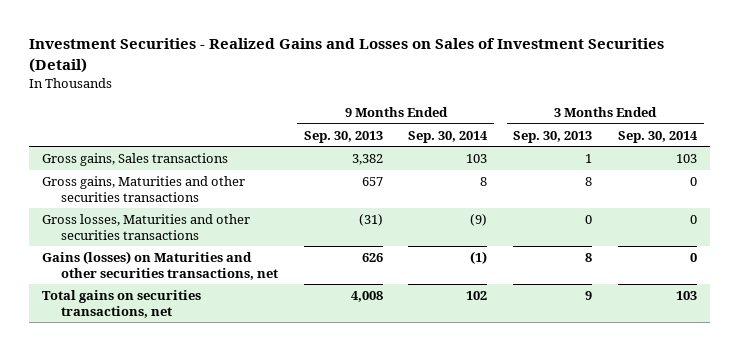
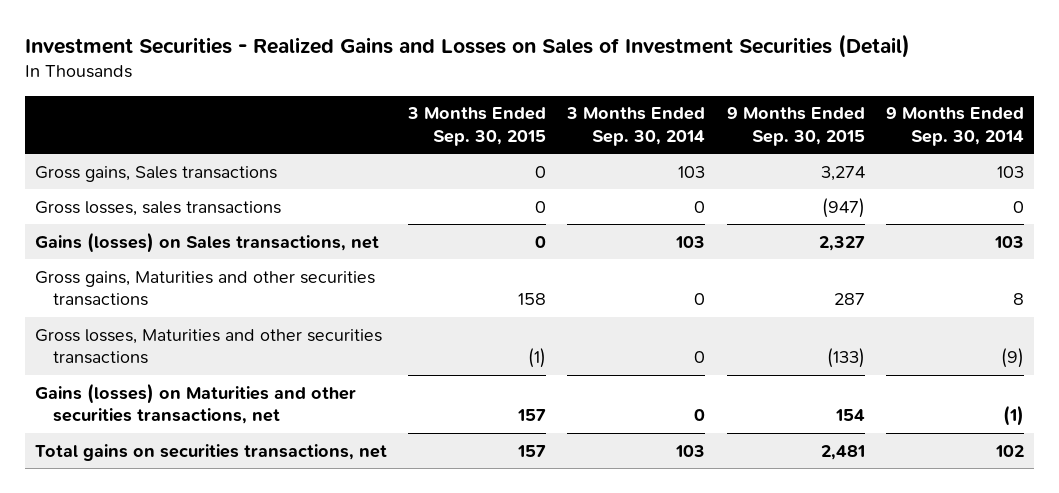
[303,130,383,143] Sep. 30, 2013 -> none
[513,130,593,143] Sep. 30, 2013 -> none
none -> [407,107,547,146] 3 Months Ended Sep. 30, 2015
none -> [726,107,865,146] 9 Months Ended Sep. 30, 2015
none -> [35,200,282,216] Gross losses, sales transactions
none -> [35,231,380,253] Gains (losses) on Sales transactions, net

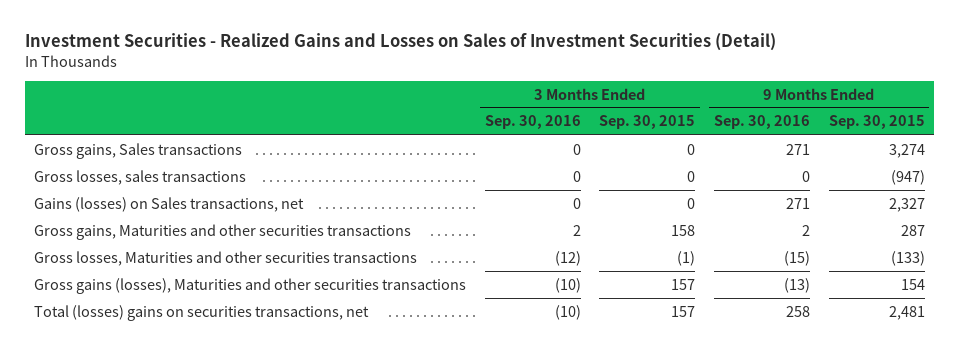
[566,107,706,146] 3 Months Ended Sep. 30, 2014 -> none
[885,107,1024,146] 9 Months Ended Sep. 30, 2014 -> none
none -> [484,115,581,130] Sep. 30, 2016
none -> [714,115,811,130] Sep. 30, 2016
[35,382,357,425] Gains (losses) on Maturities and other securities transactions, net -> [34,277,467,294] Gross gains (losses), Maturities and other securities transactions
[35,443,388,461] Total gains on securities transactions, net -> [34,304,370,321] Total (losses) gains on securities transactions, net

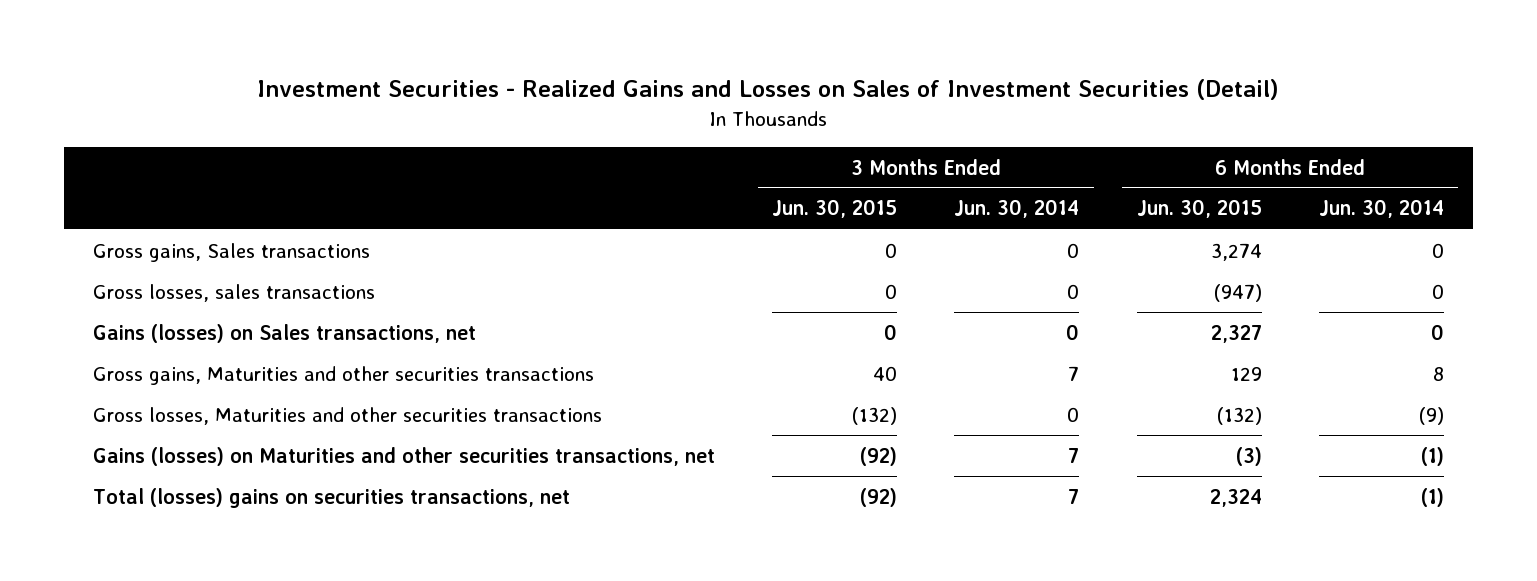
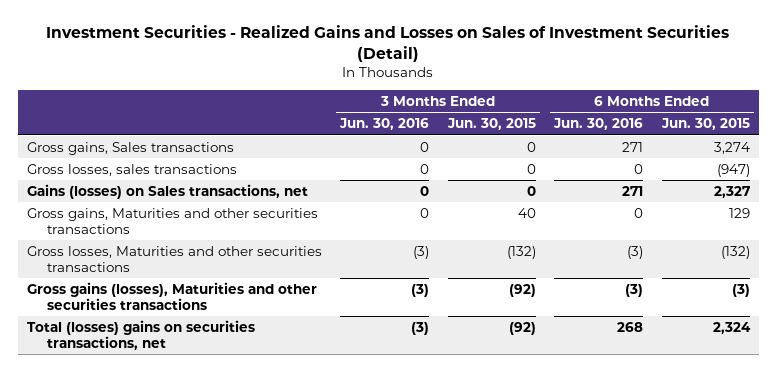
[954,199,1080,219] Jun. 30, 2014 -> none
[1318,199,1444,219] Jun. 30, 2014 -> none
none -> [339,118,430,131] Jun. 30, 2016
none -> [553,118,644,131] Jun. 30, 2016
[92,446,715,466] Gains (losses) on Maturities and other securities transactions, net -> [26,281,317,310] Gross gains (losses), Maturities and other securities transactions

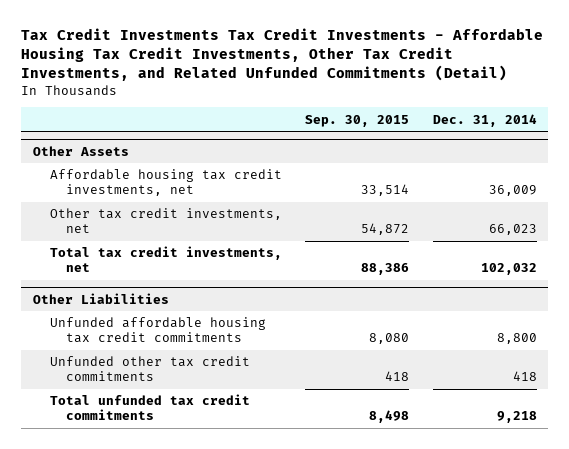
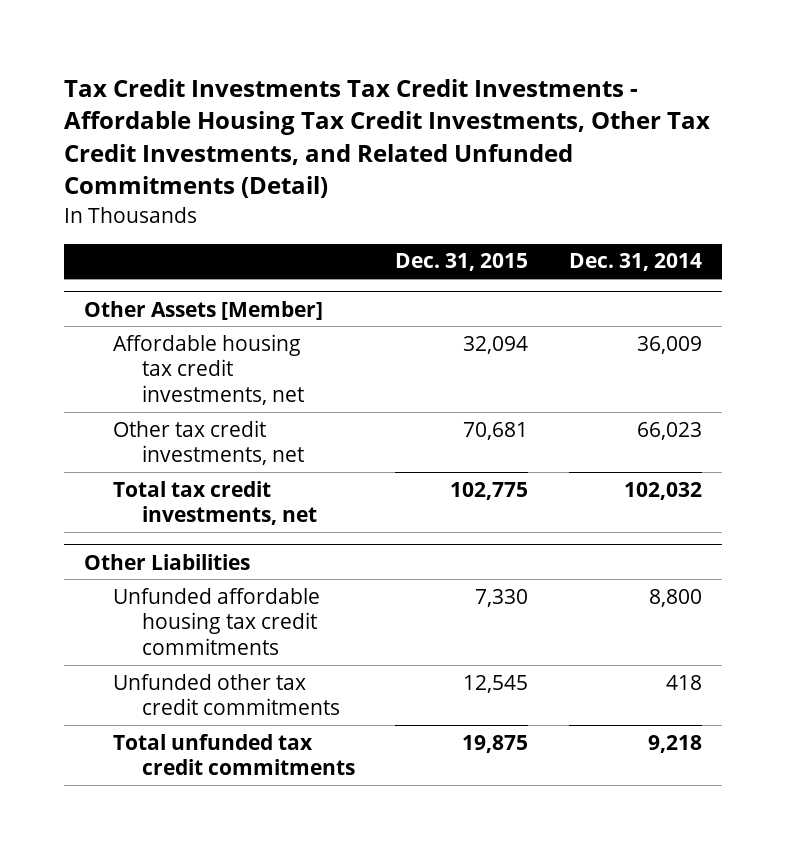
[305,114,410,127] Sep. 30, 2015 -> none
none -> [395,253,529,272] Dec. 31, 2015
[32,145,129,156] Other Assets -> [84,300,324,320] Other Assets [Member]

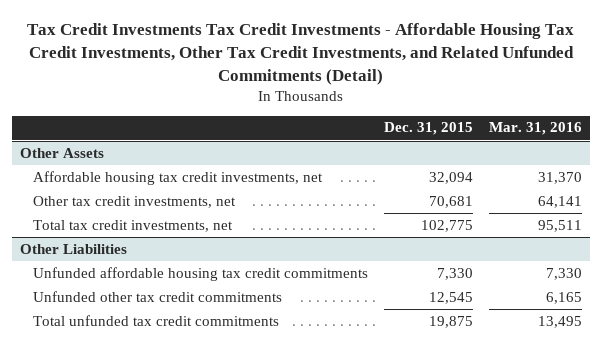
[568,253,702,272] Dec. 31, 2014 -> none
none -> [488,122,582,136] Mar. 31, 2016
[84,300,324,320] Other Assets [Member] -> [19,147,104,158] Other Assets

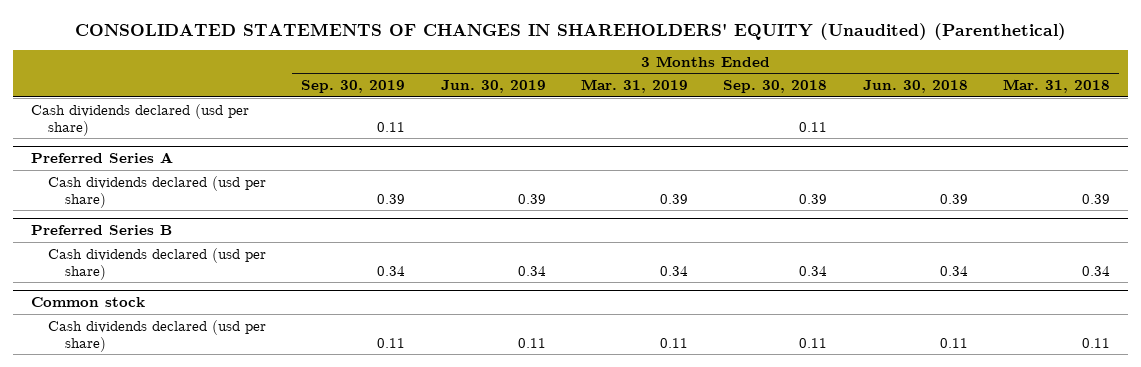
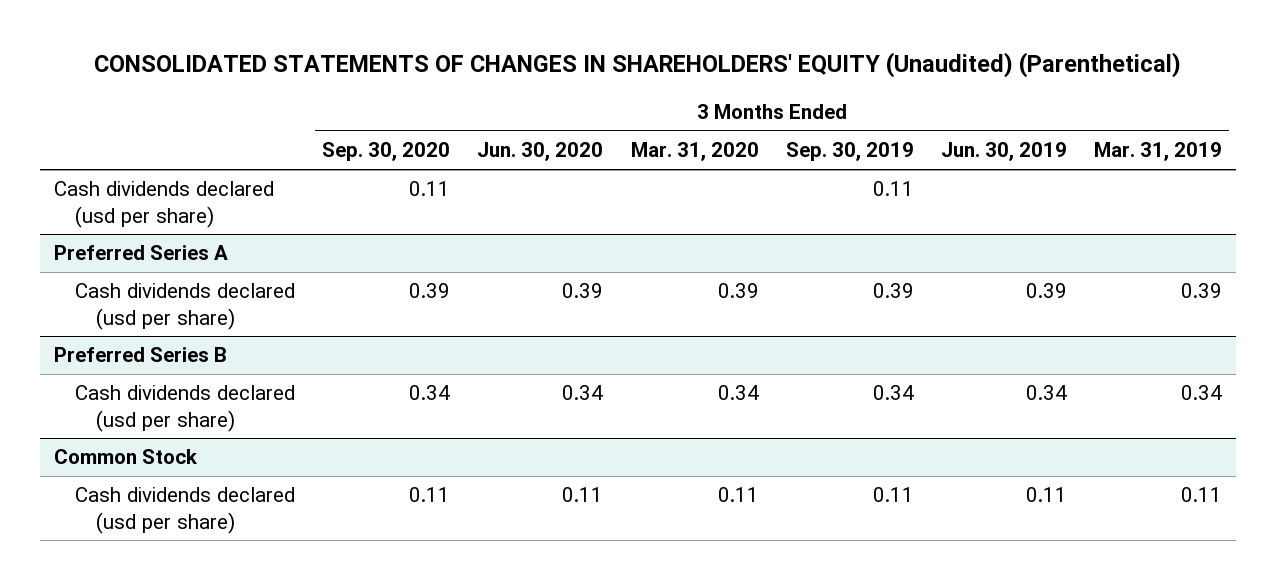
[723,79,828,93] Sep. 30, 2018 -> none
[862,79,968,93] Jun. 30, 2018 -> none
[1003,78,1111,93] Mar. 31, 2018 -> none
none -> [322,142,451,162] Sep. 30, 2020
none -> [477,142,604,162] Jun. 30, 2020
none -> [630,142,759,162] Mar. 31, 2020
[31,297,146,308] Common stock -> [53,449,198,465] Common Stock

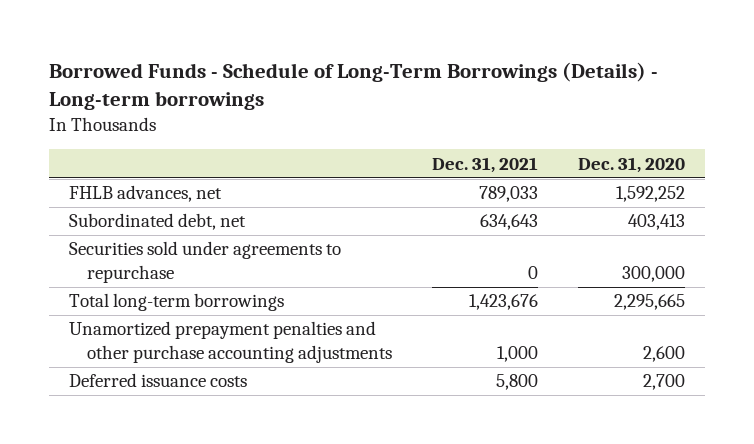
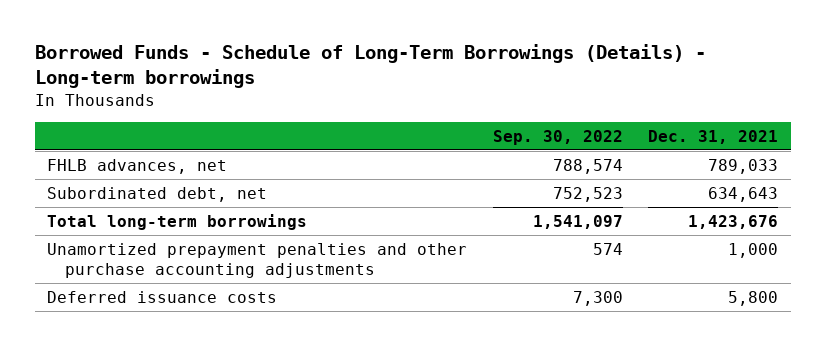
[578,156,686,173] Dec. 31, 2020 -> none
none -> [492,129,623,145] Sep. 30, 2022
[69,241,342,284] Securities sold under agreements to repurchase -> none

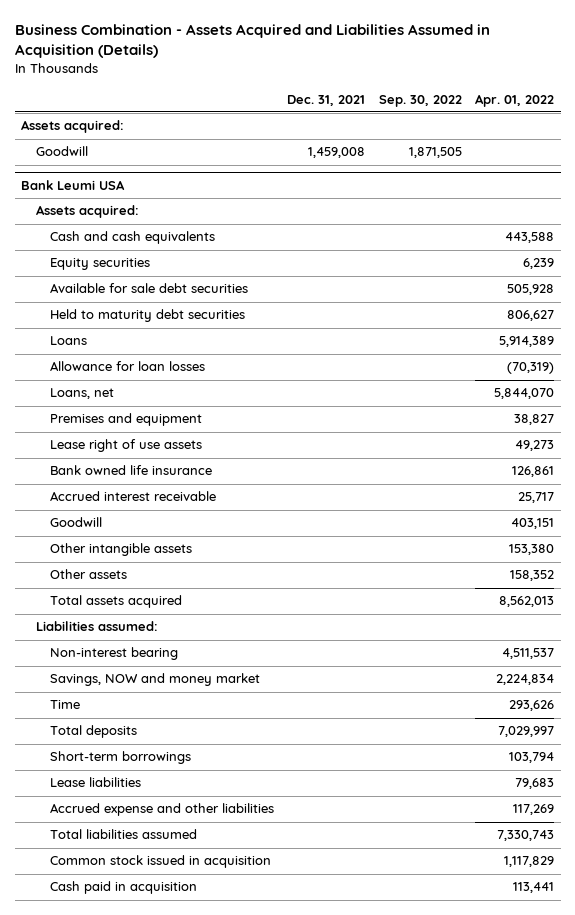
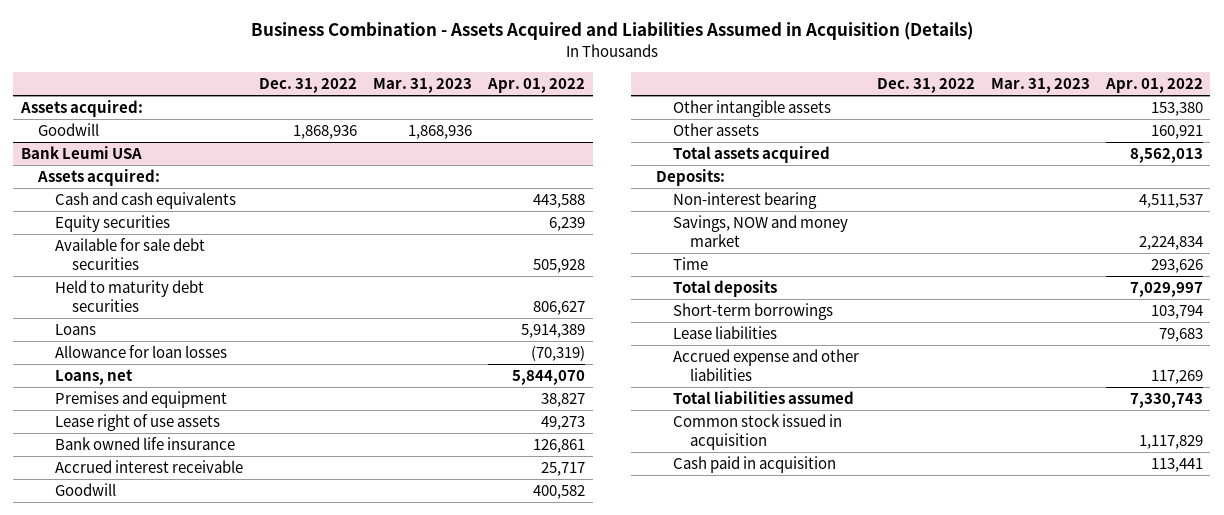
[287,94,366,106] Dec. 31, 2021 -> none
[378,94,462,107] Sep. 30, 2022 -> none
none -> [259,77,358,93] Dec. 31, 2022
none -> [373,77,473,93] Mar. 31, 2023
[510,518,554,530] 403,151 -> [533,485,586,500] 400,582
[509,570,554,582] 158,352 -> [1150,125,1203,140] 160,921
[35,621,158,632] Liabilities assumed: -> none
none -> [655,169,725,187] Deposits:

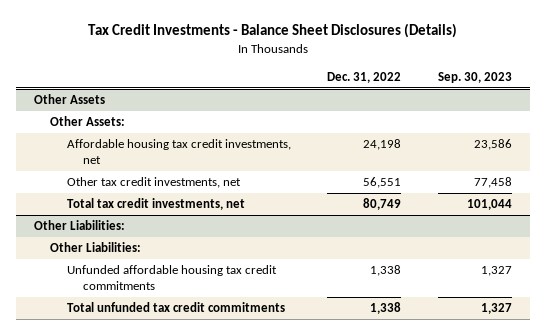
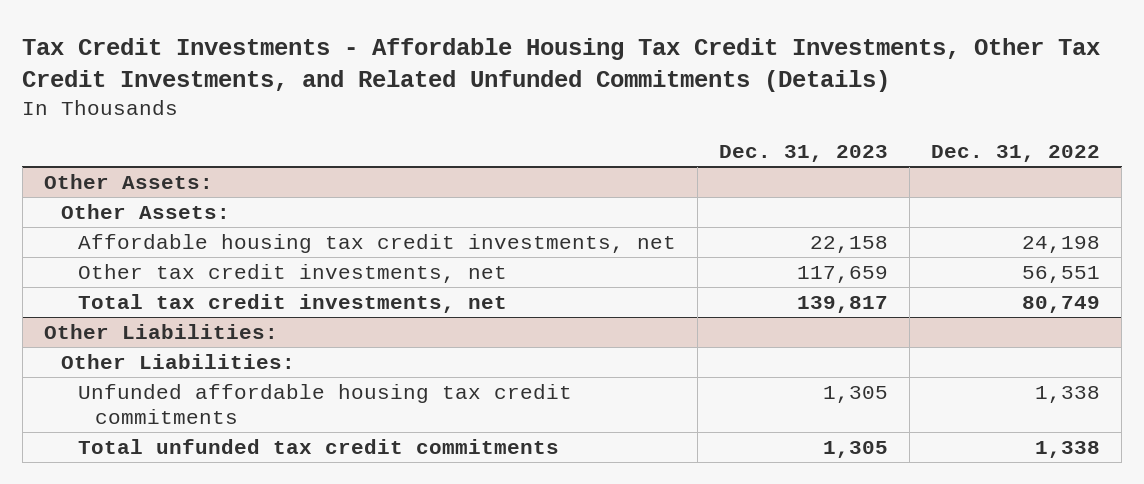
[88,23,458,39] Tax Credit Investments - Balance Sheet Disclosures (Details) -> [22,37,1101,92] Tax Credit Investments - Affordable Housing Tax Credit Investments, Other Tax Credit Investments, and Related Unfunded Commitments (Details)
[438,71,513,83] Sep. 30, 2023 -> none
none -> [719,144,889,162] Dec. 31, 2023
[34,94,106,105] Other Assets -> [43,173,213,189] Other Assets:

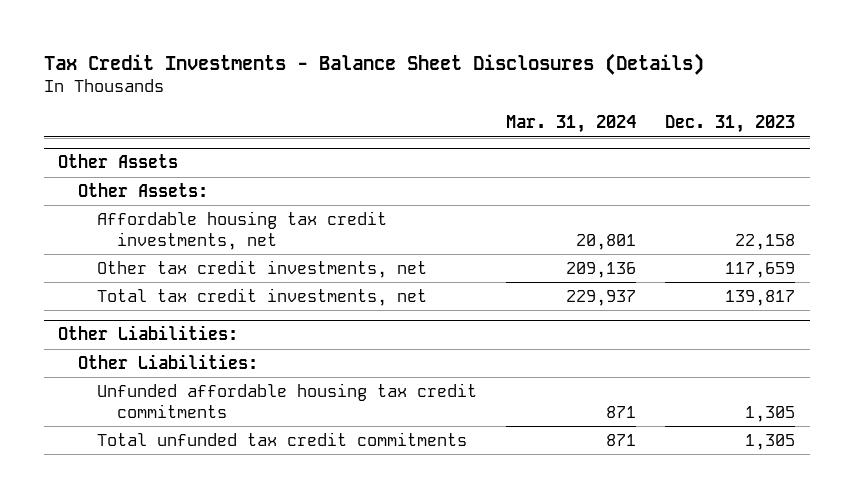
[22,37,1101,92] Tax Credit Investments - Affordable Housing Tax Credit Investments, Other Tax Credit Investments, and Related Unfunded Commitments (Details) -> [43,52,704,75] Tax Credit Investments - Balance Sheet Disclosures (Details)
[931,144,1101,162] Dec. 31, 2022 -> none
none -> [506,115,637,134] Mar. 31, 2024
[43,173,213,189] Other Assets: -> [58,154,179,169] Other Assets

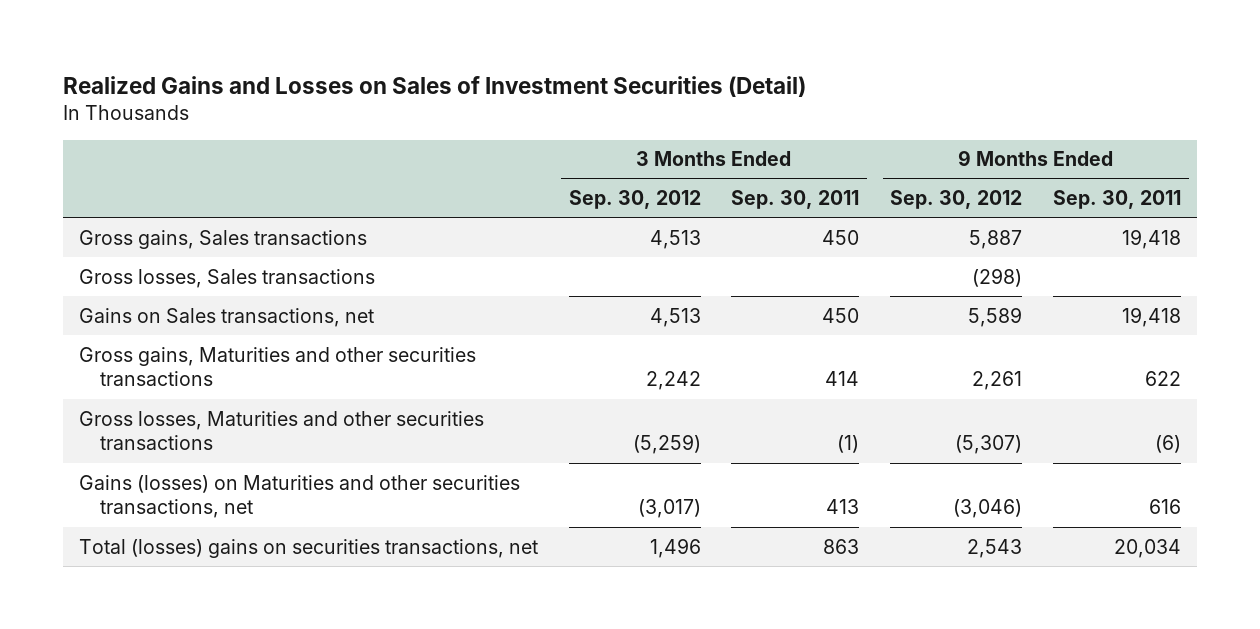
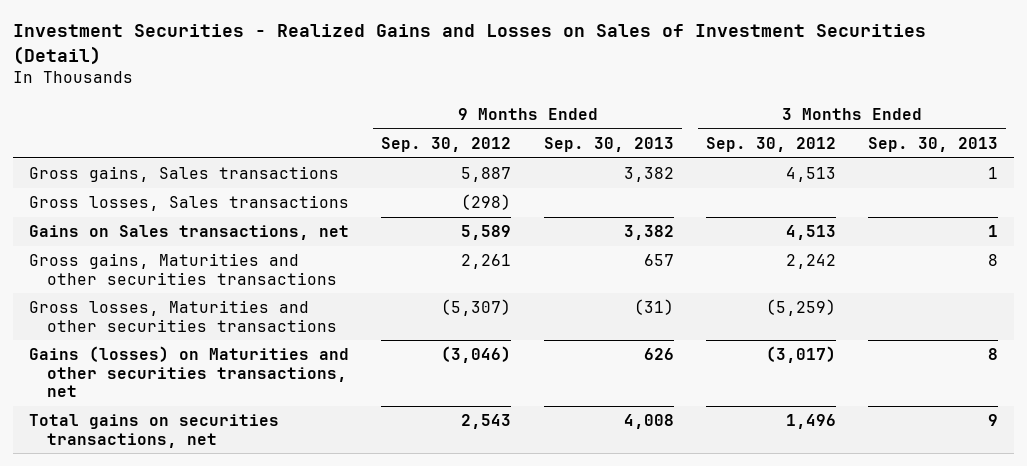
[63,75,807,97] Realized Gains and Losses on Sales of Investment Securities (Detail) -> [12,24,926,66] Investment Securities - Realized Gains and Losses on Sales of Investment Securities (Detail)
[731,190,860,210] Sep. 30, 2011 -> none
[1053,190,1182,210] Sep. 30, 2011 -> none
none -> [543,136,674,152] Sep. 30, 2013
none -> [868,136,999,152] Sep. 30, 2013
[78,538,538,558] Total (losses) gains on securities transactions, net -> [29,414,280,448] Total gains on securities transactions, net

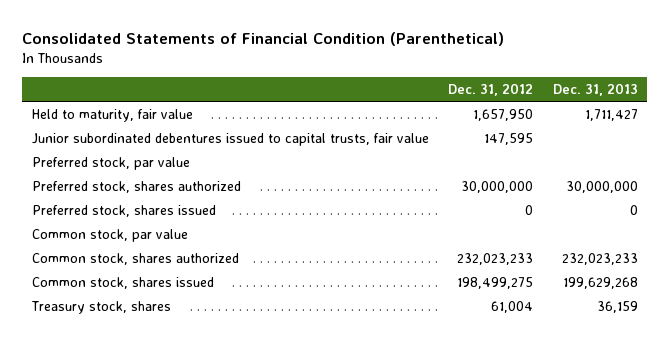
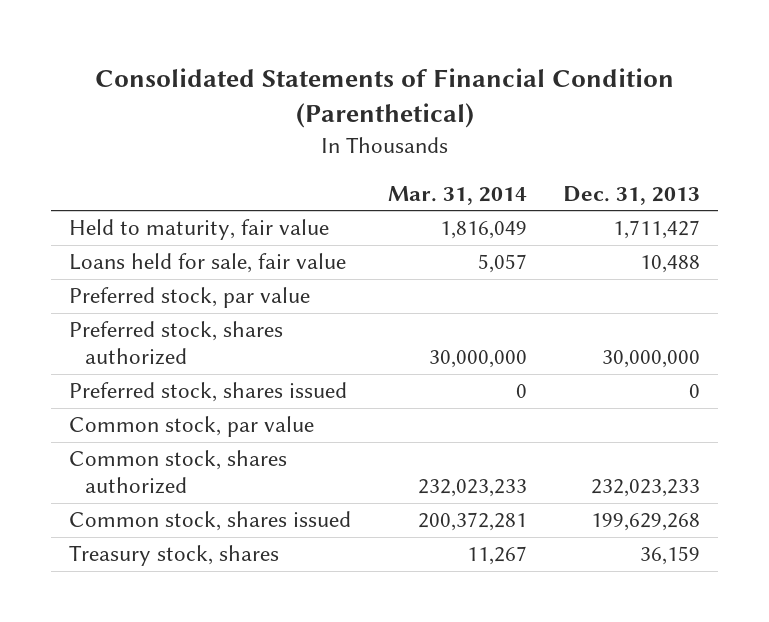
[448,82,534,96] Dec. 31, 2012 -> none
none -> [387,185,527,205] Mar. 31, 2014
[31,132,429,146] Junior subordinated debentures issued to capital trusts, fair value -> none
none -> [69,253,347,274] Loans held for sale, fair value

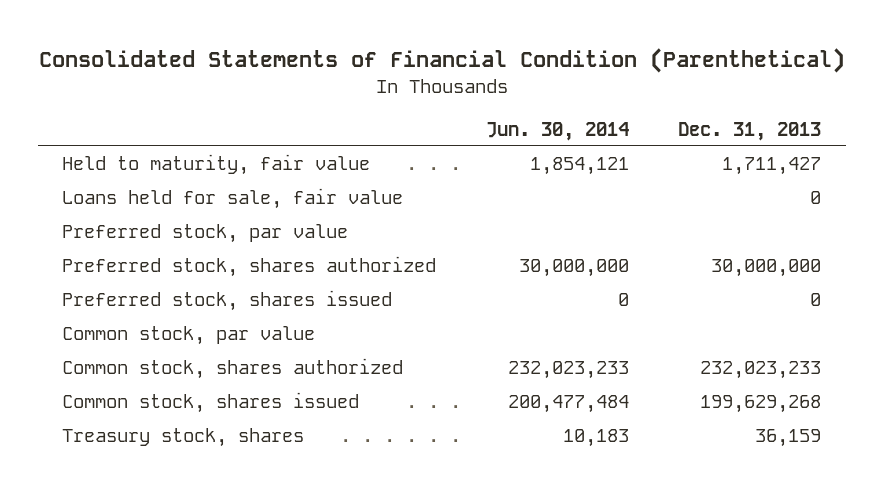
[387,185,527,205] Mar. 31, 2014 -> none
none -> [485,121,629,141] Jun. 30, 2014
[639,255,700,274] 10,488 -> [810,191,822,205] 0

